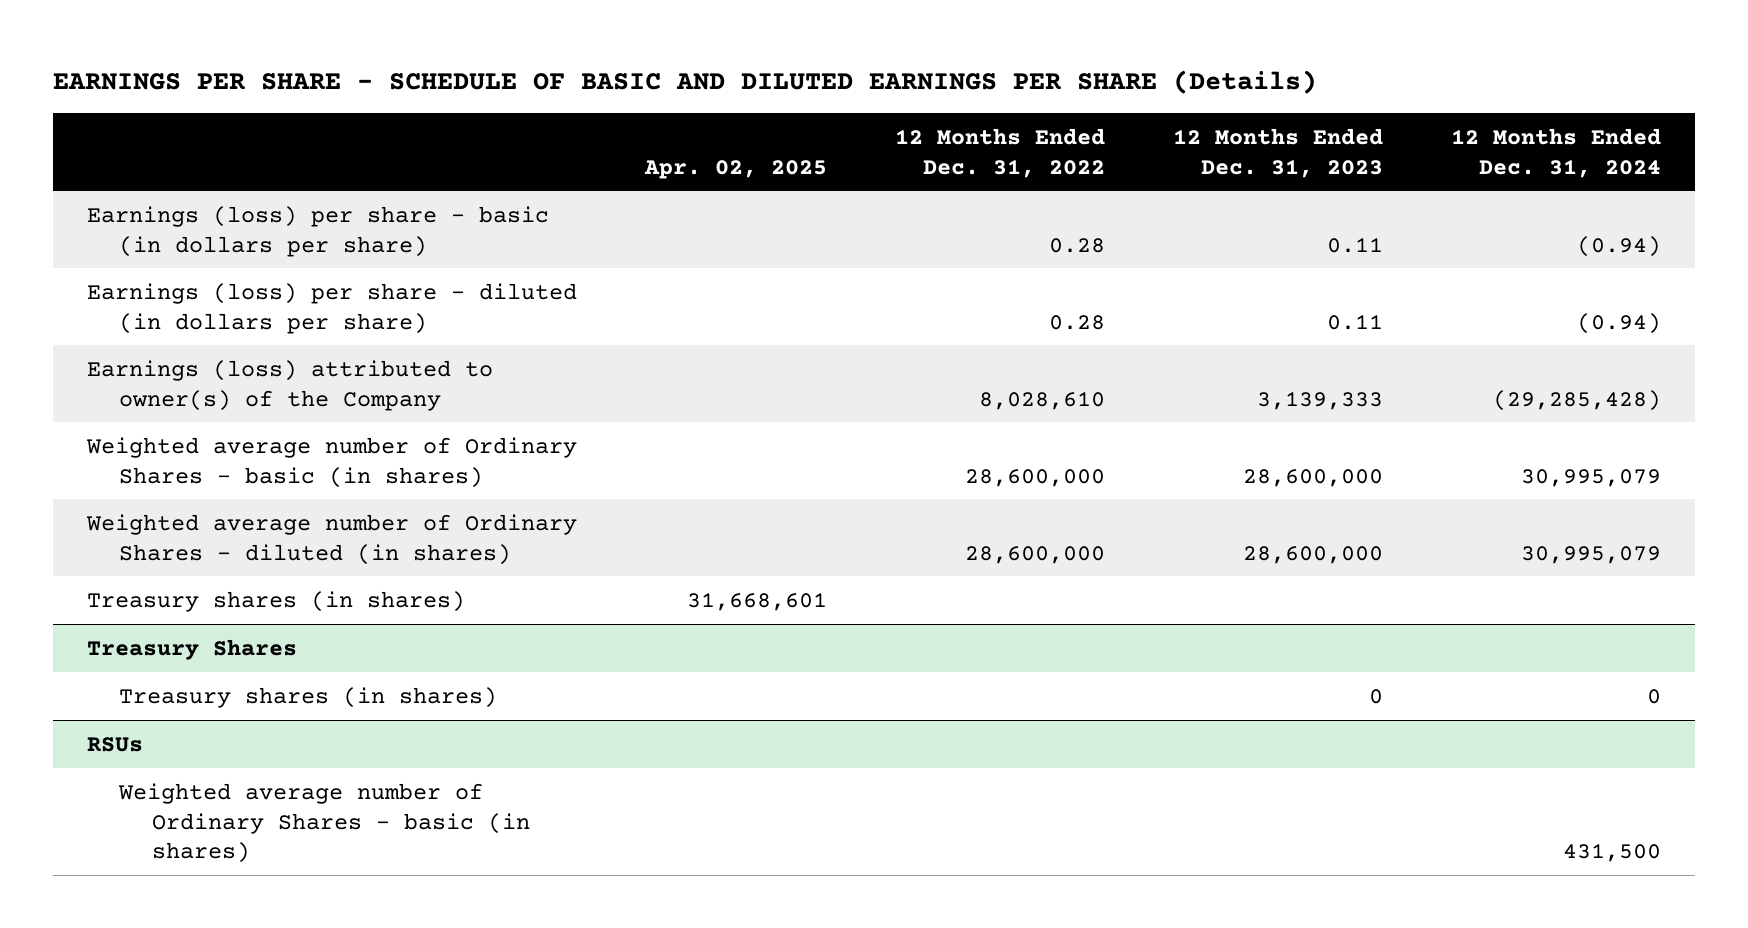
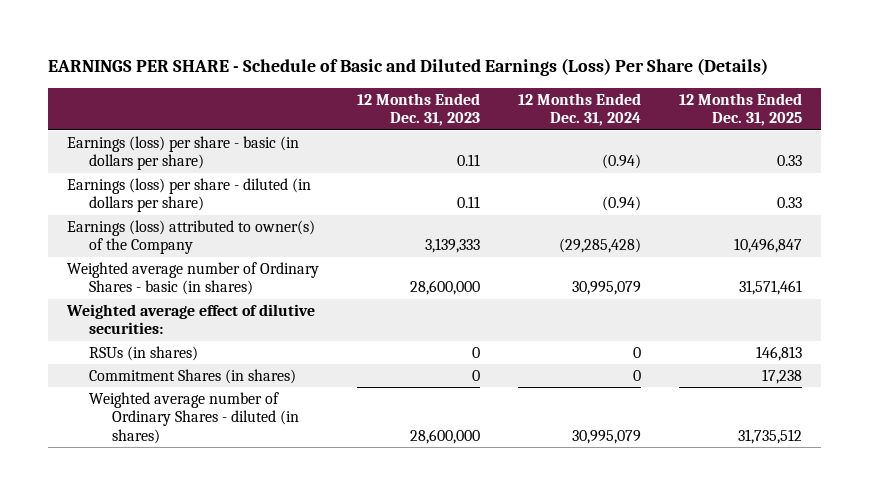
[52,70,1317,95] EARNINGS PER SHARE - SCHEDULE OF BASIC AND DILUTED EARNINGS PER SHARE (Details) -> [48,58,769,77] EARNINGS PER SHARE - Schedule of Basic and Diluted Earnings (Loss) Per Share (Details)
[643,159,827,179] Apr. 02, 2025 -> none
[894,127,1105,178] 12 Months Ended Dec. 31, 2022 -> none
none -> [678,92,802,127] 12 Months Ended Dec. 31, 2025
none -> [66,303,316,335] Weighted average effect of dilutive securities:
none -> [89,345,199,361] RSUs (in shares)
none -> [89,368,297,384] Commitment Shares (in shares)
[86,590,465,612] Treasury shares (in shares) -> none
[86,638,297,660] Treasury Shares -> none
[119,686,498,708] Treasury shares (in shares) -> none
[86,736,143,752] RSUs -> none
[118,782,531,864] Weighted average number of Ordinary Shares - basic (in shares) -> none

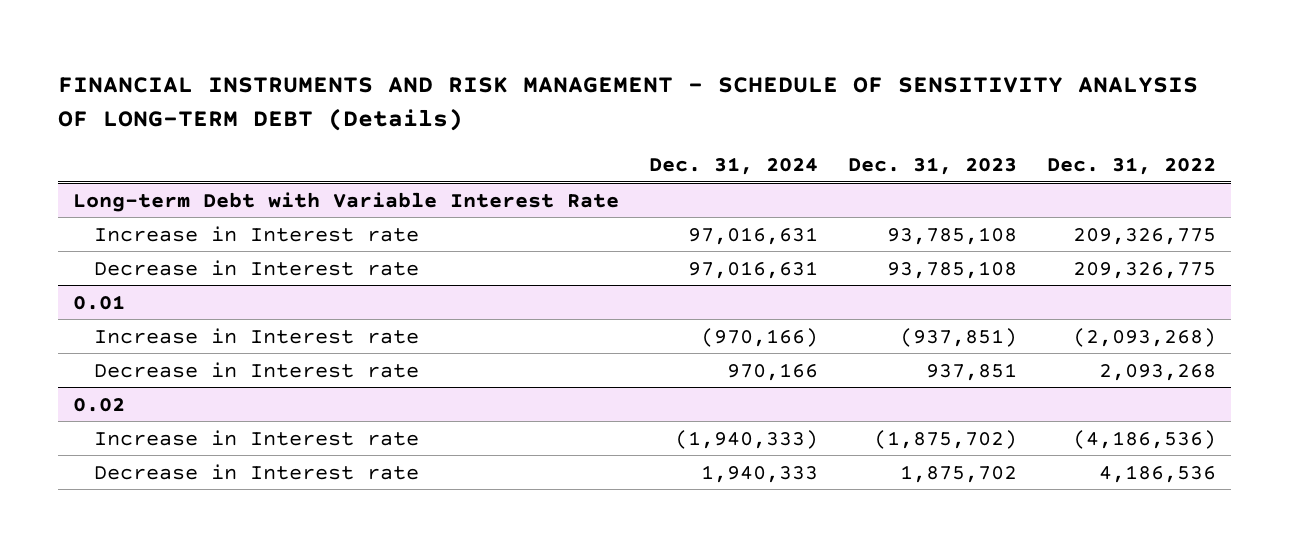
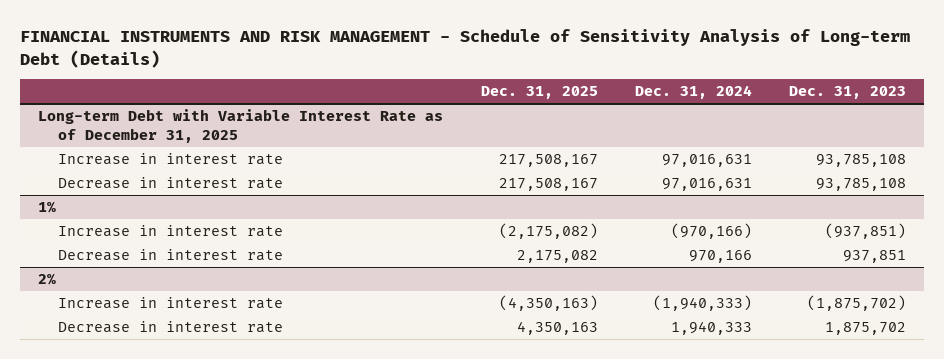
[57,76,1198,131] FINANCIAL INSTRUMENTS AND RISK MANAGEMENT - SCHEDULE OF SENSITIVITY ANALYSIS OF LONG-TERM DEBT (Details) -> [19,29,910,68] FINANCIAL INSTRUMENTS AND RISK MANAGEMENT - Schedule of Sensitivity Analysis of Long-term Debt (Details)
[1047,157,1217,176] Dec. 31, 2022 -> none
none -> [480,86,598,100] Dec. 31, 2025
[72,191,619,212] Long-term Debt with Variable Interest Rate -> [38,108,444,143] Long-term Debt with Variable Interest Rate as of December 31, 2025
[93,225,419,242] Increase in Interest rate -> [58,152,284,165] Increase in interest rate
[93,259,419,276] Decrease in Interest rate -> [58,176,284,189] Decrease in interest rate
[72,294,125,310] 0.01 -> [38,200,57,213] 1%
[93,327,419,344] Increase in Interest rate -> [58,224,284,237] Increase in interest rate
[93,361,419,378] Decrease in Interest rate -> [58,248,284,261] Decrease in interest rate
[72,397,125,412] 0.02 -> [38,272,57,285] 2%
[93,429,419,446] Increase in Interest rate -> [58,296,284,309] Increase in interest rate
[93,463,419,480] Decrease in Interest rate -> [58,320,284,333] Decrease in interest rate

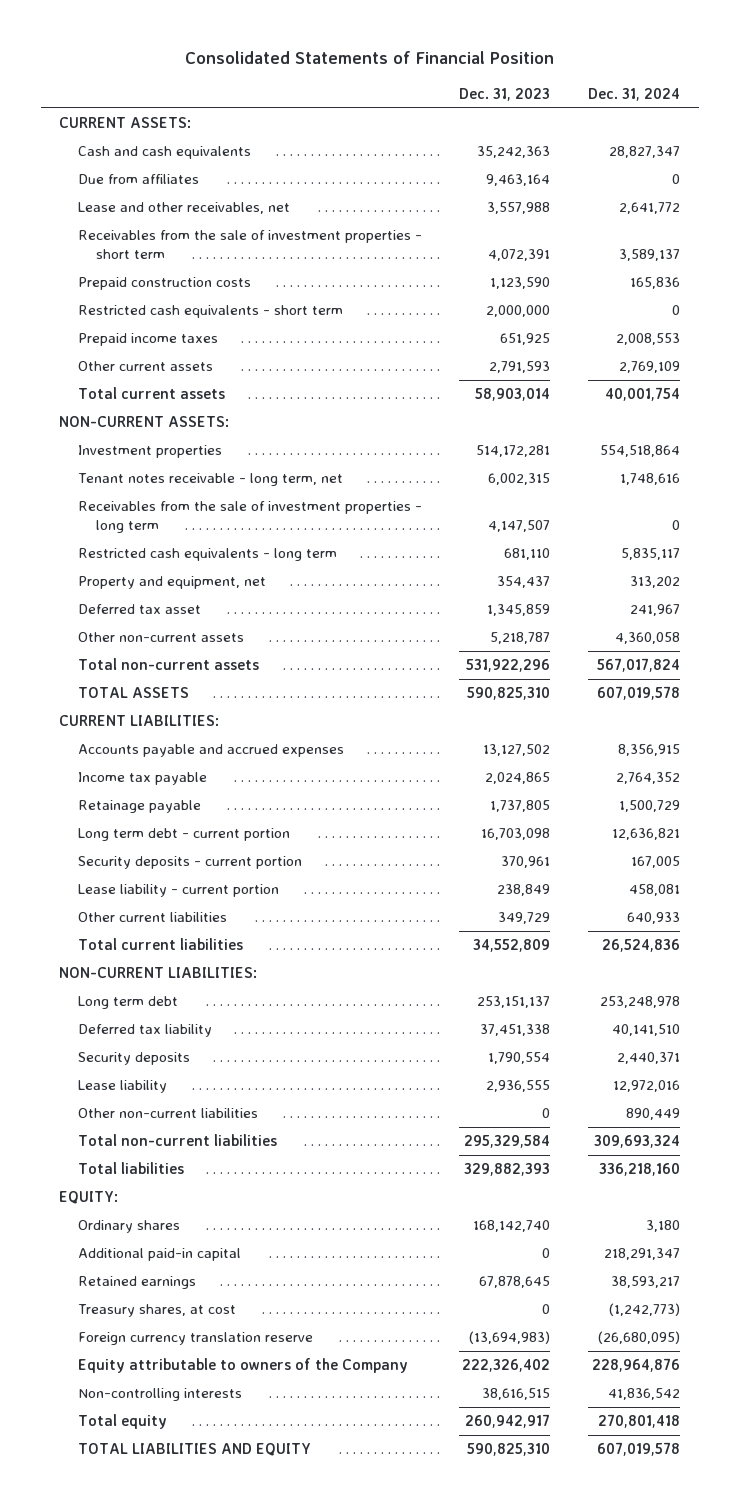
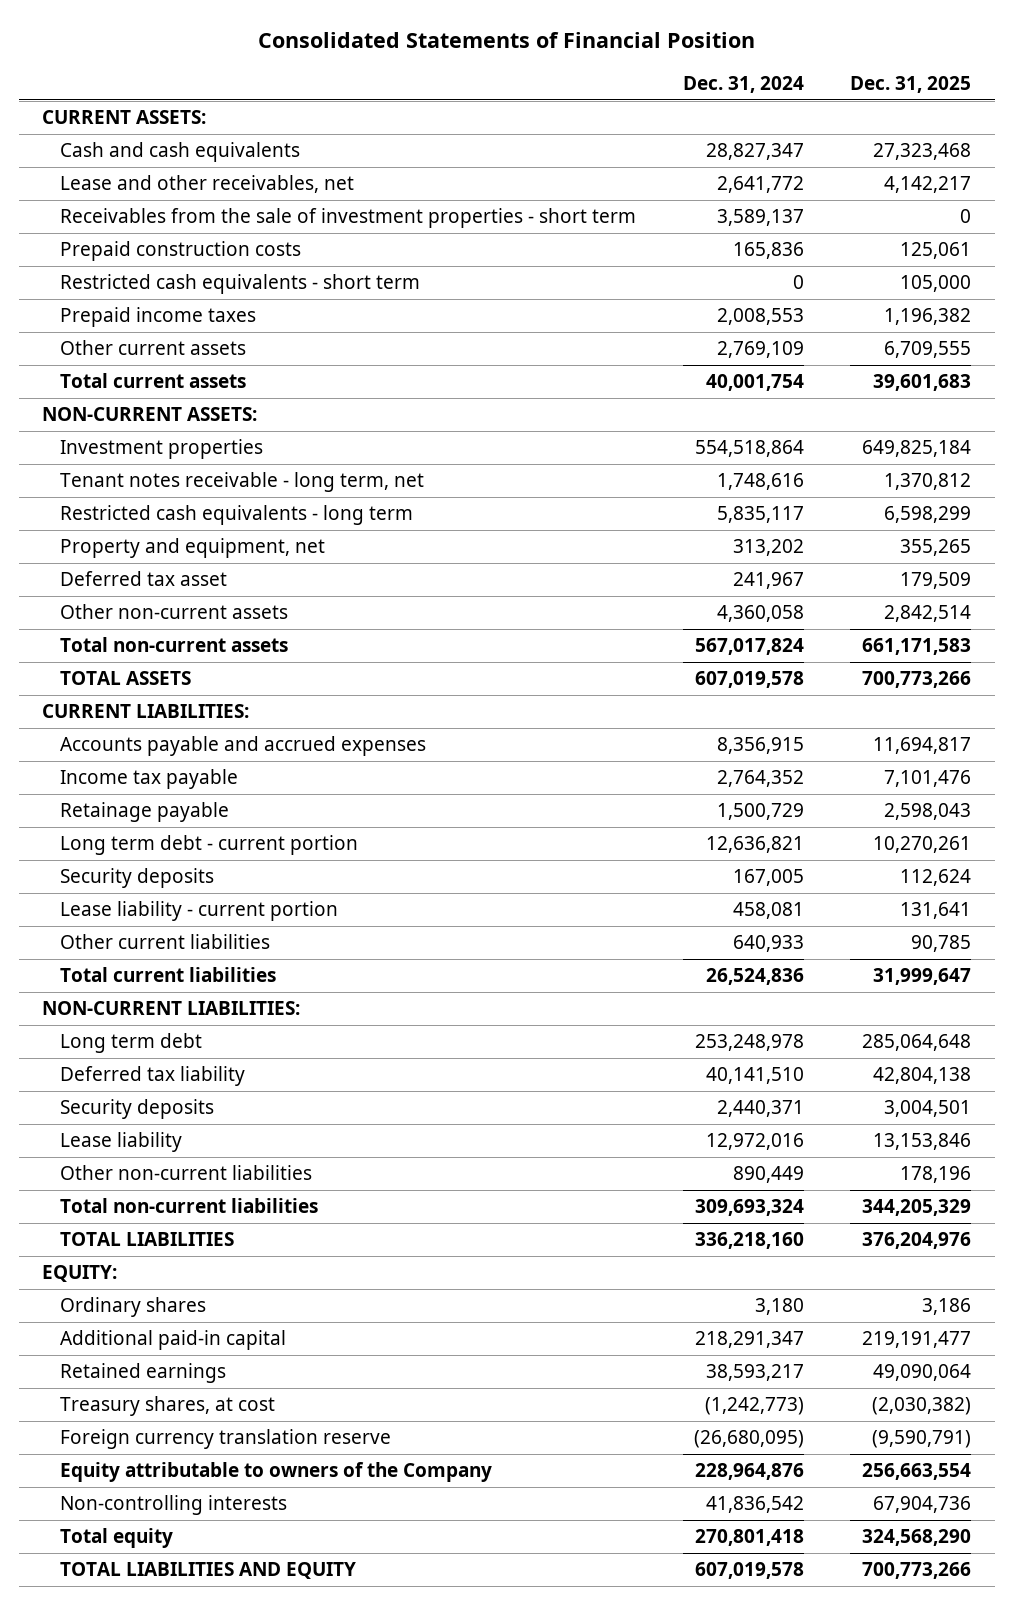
[459,87,551,101] Dec. 31, 2023 -> none
none -> [850,75,972,93] Dec. 31, 2025
[77,174,199,185] Due from affiliates -> none
[77,501,422,534] Receivables from the sale of investment properties - long term -> none
[77,856,302,870] Security deposits - current portion -> [60,868,215,889] Security deposits
[77,1162,184,1175] Total liabilities -> [60,1232,235,1247] TOTAL LIABILITIES

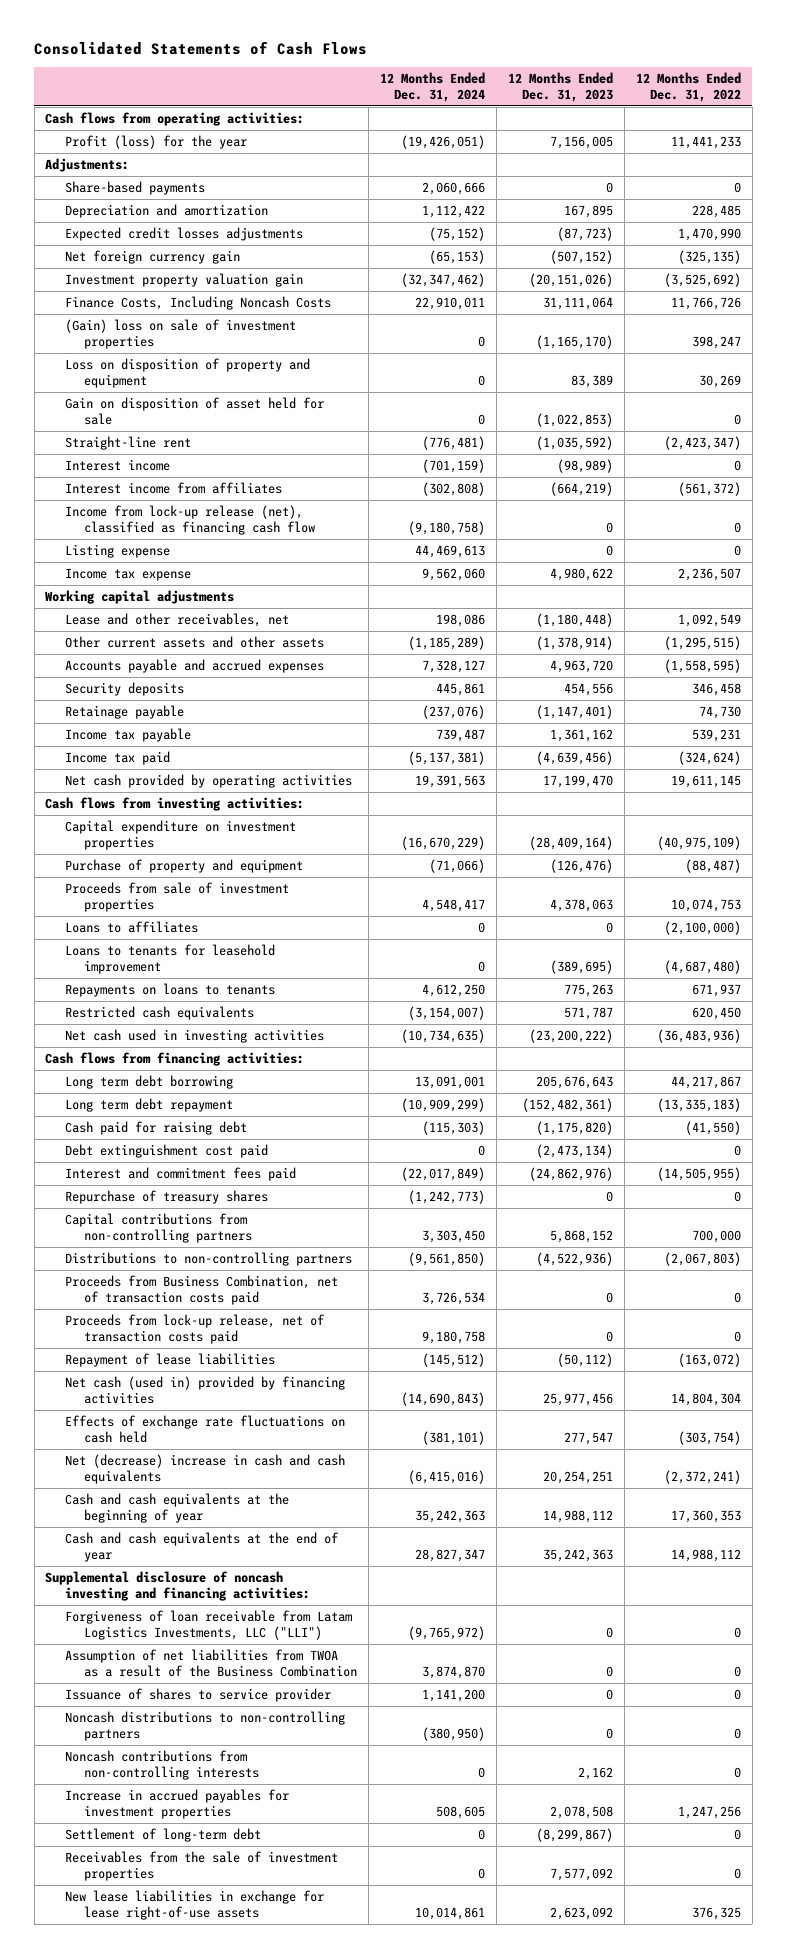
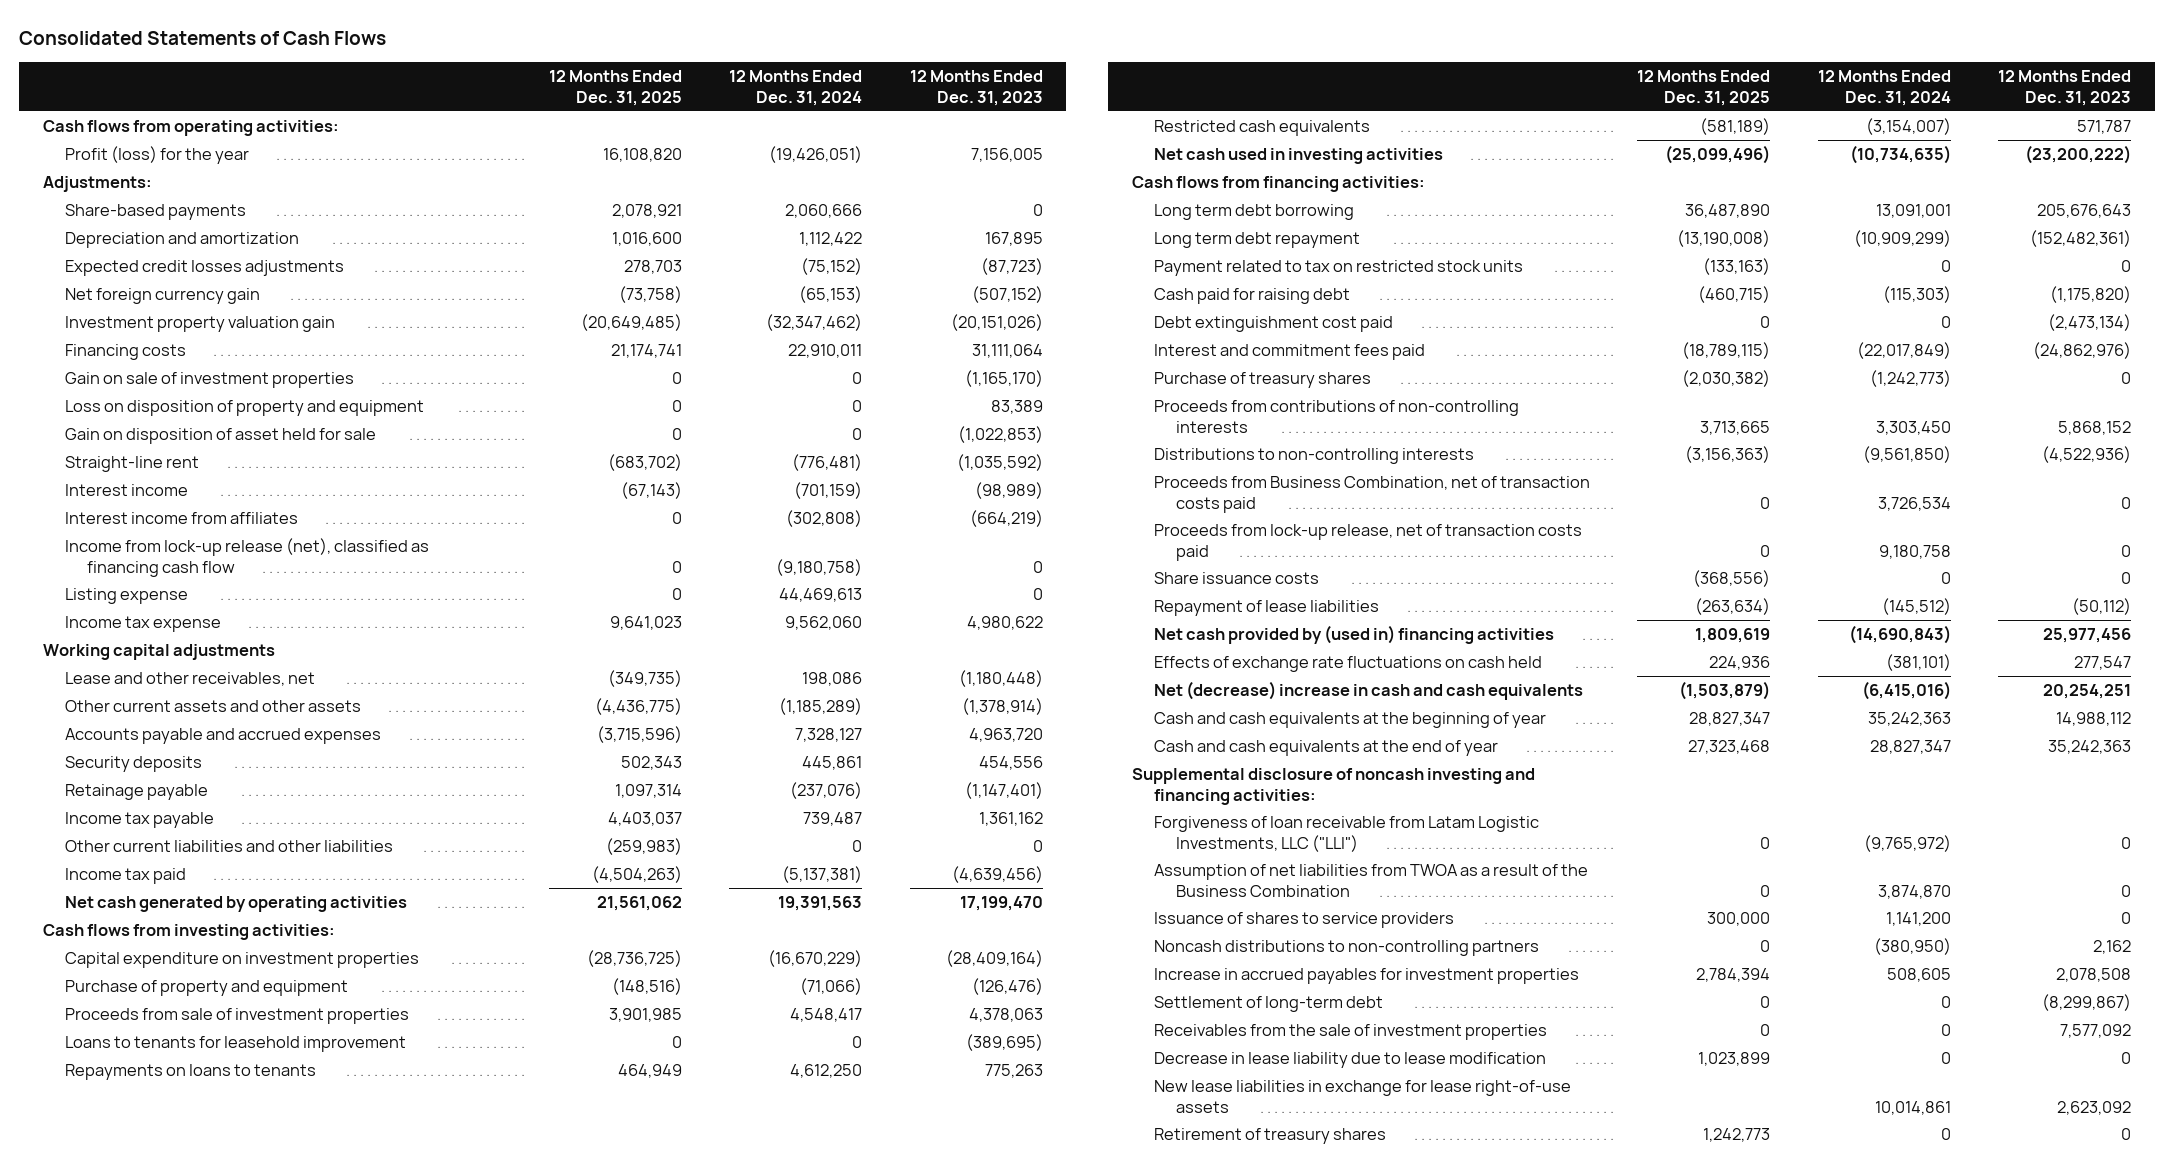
[636,72,742,102] 12 Months Ended Dec. 31, 2022 -> none
none -> [548,70,682,106] 12 Months Ended Dec. 31, 2025
[64,296,331,311] Finance Costs, Including Noncash Costs -> [65,344,187,361] Financing costs
[64,319,296,349] (Gain) loss on sale of investment properties -> [65,372,355,389] Gain on sale of investment properties
none -> [65,840,394,853] Other current liabilities and other liabilities
[64,774,352,789] Net cash provided by operating activities -> [65,896,408,913] Net cash generated by operating activities
[64,921,198,934] Loans to affiliates -> none
none -> [1153,260,1523,277] Payment related to tax on restricted stock units
[64,1190,268,1205] Repurchase of treasury shares -> [1153,372,1371,389] Purchase of treasury shares
[64,1213,253,1243] Capital contributions from non-controlling partners -> [1153,400,1519,433] Proceeds from contributions of non-controlling interests
[64,1252,352,1267] Distributions to non-controlling partners -> [1153,448,1474,465] Distributions to non-controlling interests
none -> [1153,572,1319,585] Share issuance costs
[64,1376,345,1404] Net cash (used in) provided by financing activities -> [1153,625,1554,645] Net cash provided by (used in) financing activities
[64,1610,352,1640] Forgiveness of loan receivable from Latam Logistics Investments, LLC ("LLI") -> [1153,816,1539,852] Forgiveness of loan receivable from Latam Logistic Investments, LLC ("LLI")
[64,1750,260,1780] Noncash contributions from non-controlling interests -> none
[64,1688,331,1703] Issuance of shares to service provider -> [1153,912,1454,929] Issuance of shares to service providers
[606,1727,614,1739] 0 -> [2093,940,2132,955] 2,162
none -> [1153,1052,1546,1069] Decrease in lease liability due to lease modification
none -> [1153,1128,1386,1145] Retirement of treasury shares

